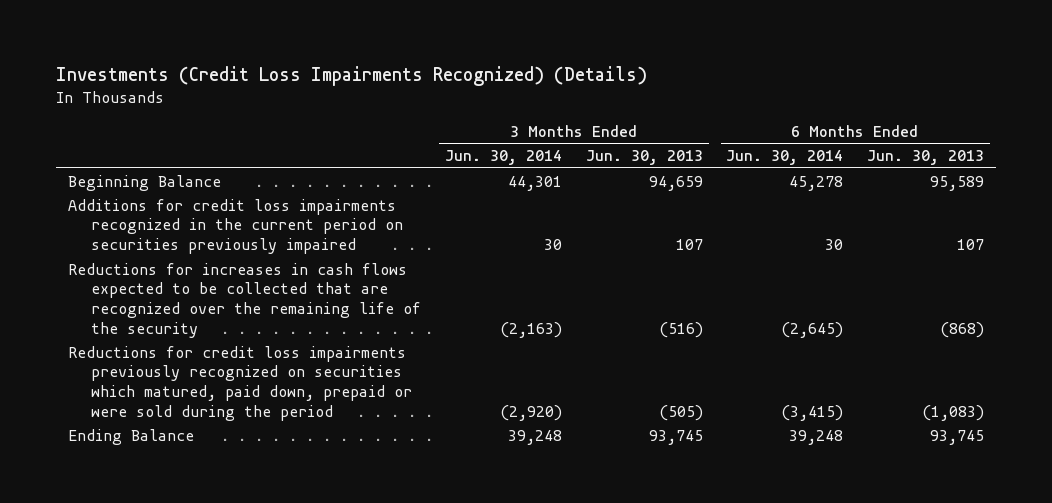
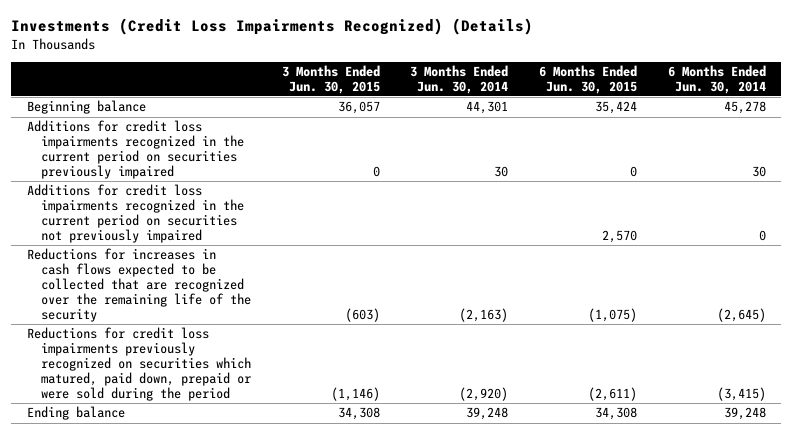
[585,150,703,166] Jun. 30, 2013 -> none
[867,150,985,166] Jun. 30, 2013 -> none
none -> [281,64,380,94] 3 Months Ended Jun. 30, 2015
none -> [539,64,638,94] 6 Months Ended Jun. 30, 2015
[67,174,221,191] Beginning Balance -> [26,100,146,115] Beginning balance
none -> [26,184,244,243] Additions for credit loss impairments recognized in the current period on securities not previously impaired
[67,428,194,445] Ending Balance -> [26,406,125,421] Ending balance

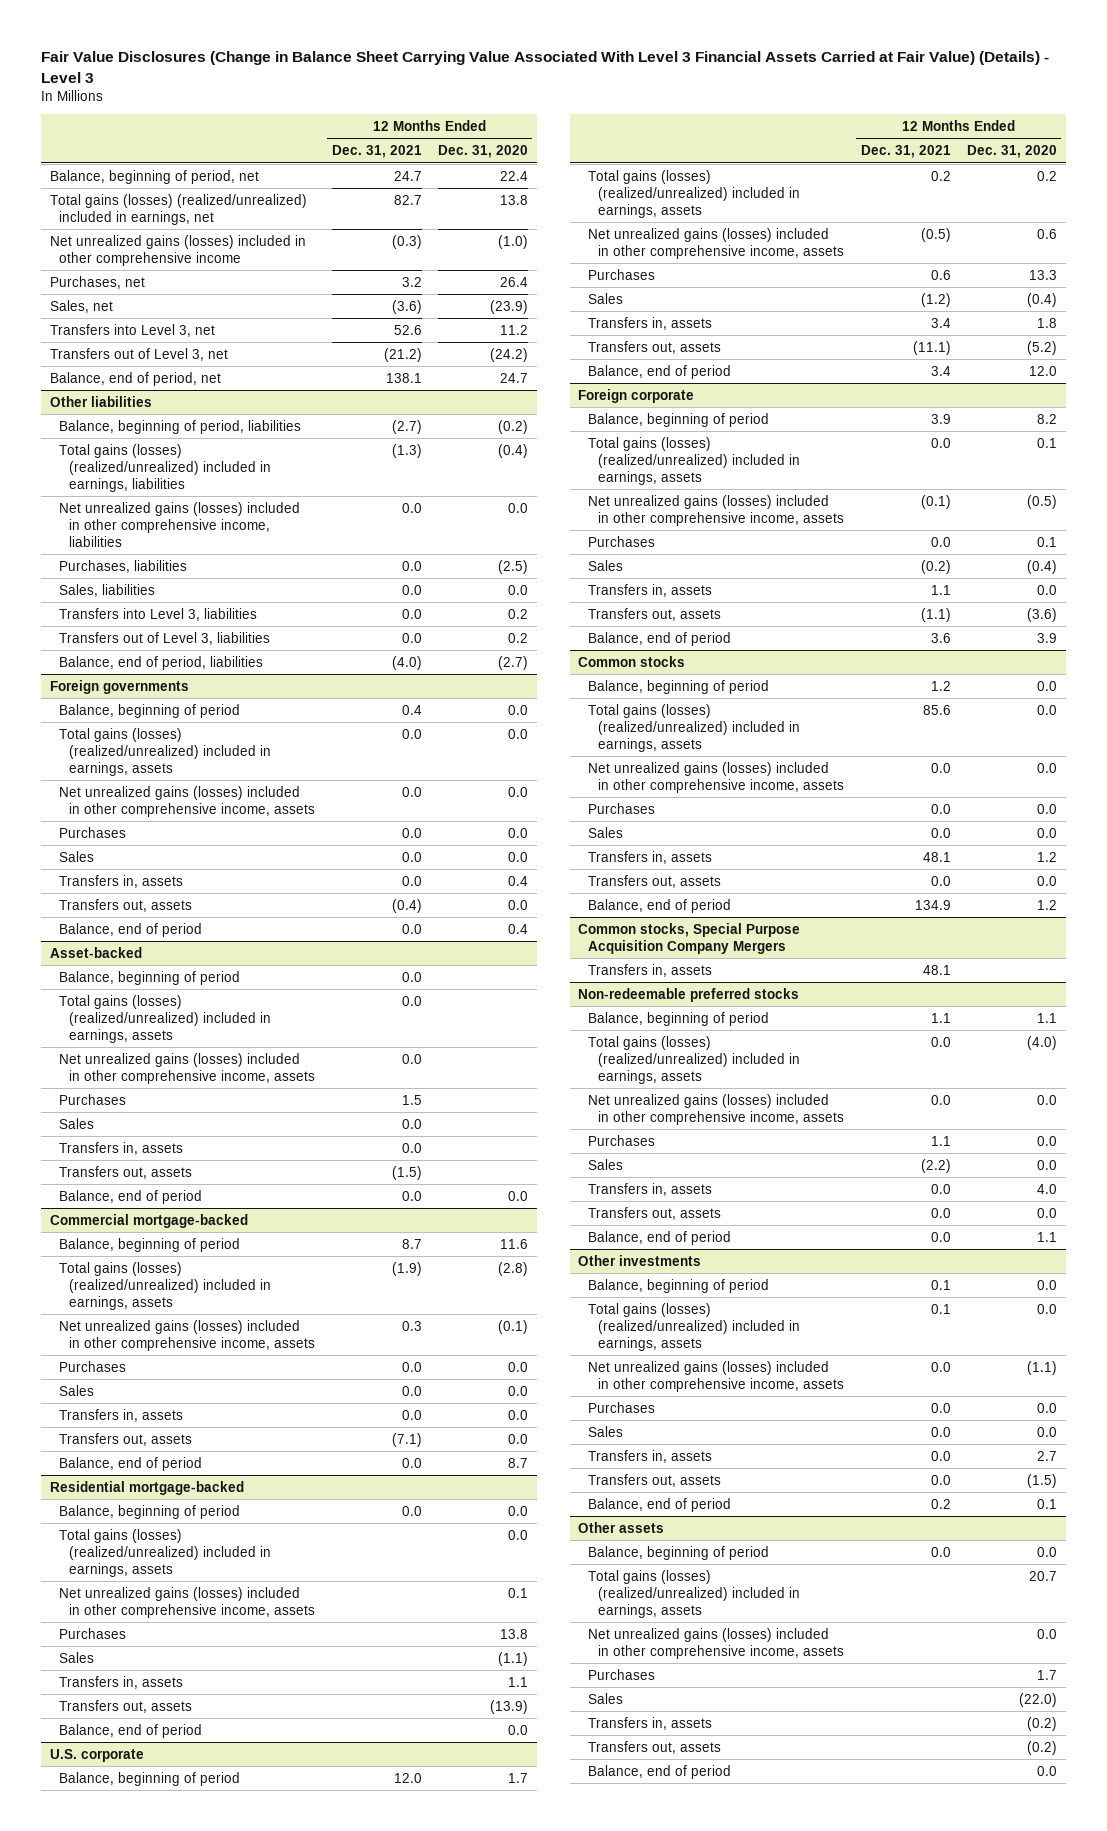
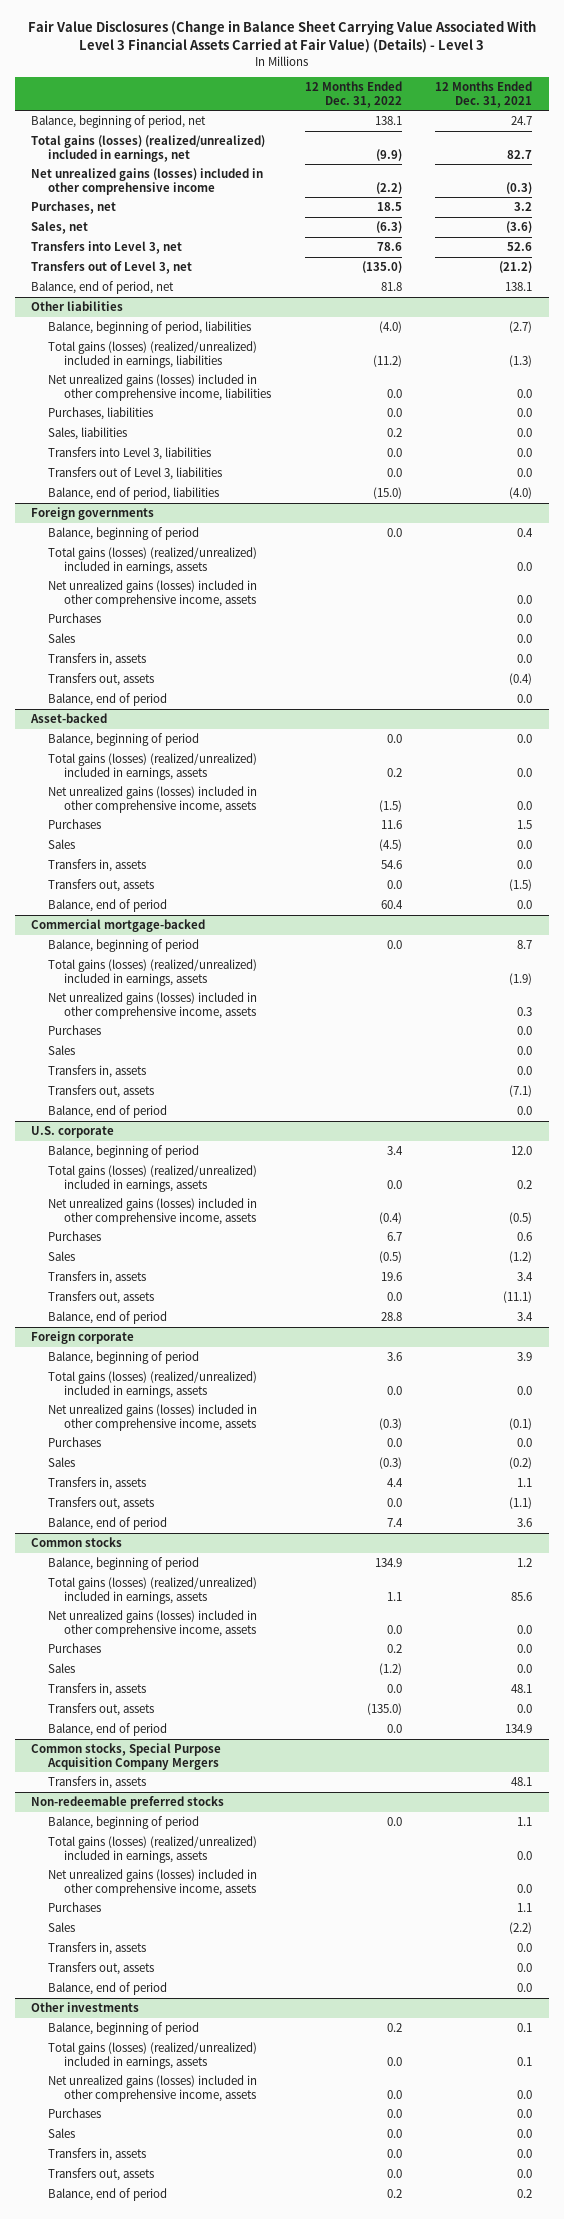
[438,145,529,159] Dec. 31, 2020 -> none
none -> [304,81,402,108] 12 Months Ended Dec. 31, 2022
[49,1480,244,1495] Residential mortgage-backed -> none
[59,1504,241,1519] Balance, beginning of period -> none
[59,1528,271,1577] Total gains (losses) (realized/unrealized) included in earnings, assets -> none
[59,1586,315,1618] Net unrealized gains (losses) included in other comprehensive income, assets -> none
[59,1627,127,1639] Purchases -> none
[59,1651,95,1663] Sales -> none
[59,1675,184,1689] Transfers in, assets -> none
[59,1699,193,1713] Transfers out, assets -> none
[59,1723,203,1738] Balance, end of period -> none
[578,1521,665,1533] Other assets -> none
[588,1545,770,1560] Balance, beginning of period -> none
[588,1569,800,1618] Total gains (losses) (realized/unrealized) included in earnings, assets -> none
[588,1627,844,1659] Net unrealized gains (losses) included in other comprehensive income, assets -> none
[588,1668,656,1680] Purchases -> none
[588,1692,624,1704] Sales -> none
[588,1716,713,1730] Transfers in, assets -> none
[588,1740,722,1754] Transfers out, assets -> none
[588,1764,732,1779] Balance, end of period -> none

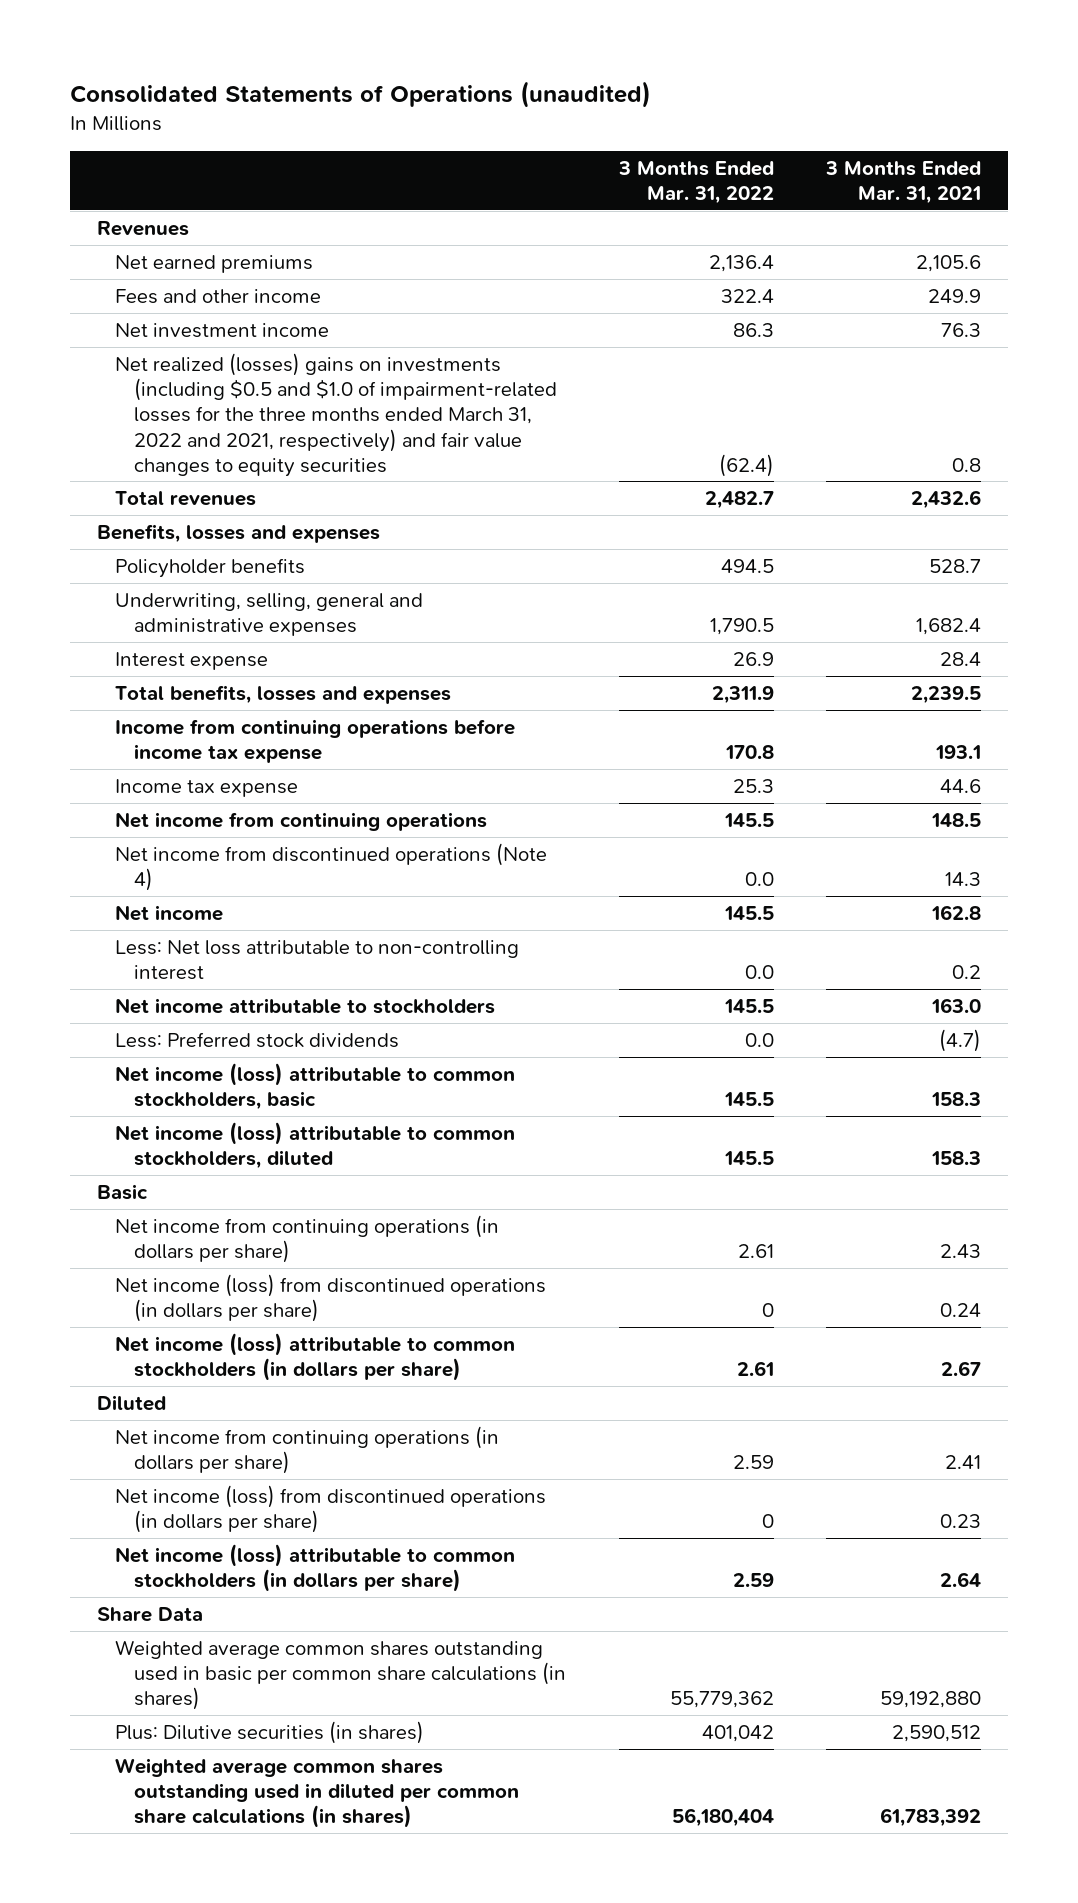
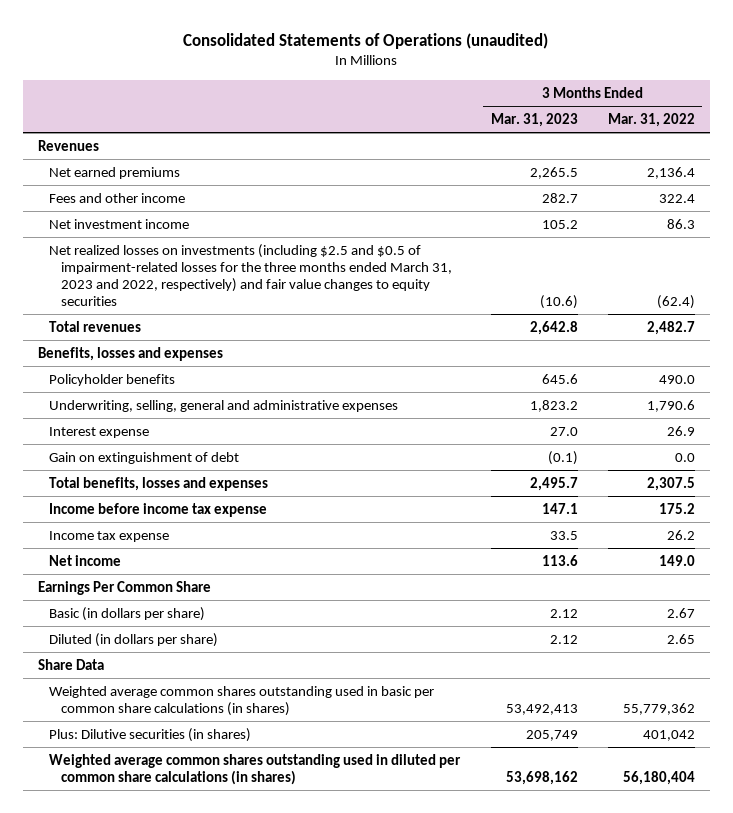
[825,160,982,205] 3 Months Ended Mar. 31, 2021 -> none
none -> [490,112,578,127] Mar. 31, 2023
[115,352,558,477] Net realized (losses) gains on investments (including $0.5 and $1.0 of impairment-related losses for the three months ended March 31, 2022 and 2021, respectively) and fair value changes to equity securities -> [49,243,452,307] Net realized losses on investments (including $2.5 and $0.5 of impairment-related losses for the three months ended March 31, 2023 and 2022, respectively) and fair value changes to equity securities
[720,558,774,573] 494.5 -> [658,374,695,384] 490.0
[709,618,774,636] 1,790.5 -> [646,399,695,412] 1,790.6
[115,811,488,831] Net income from continuing operations -> none
[115,842,548,892] Net income from discontinued operations (Note 4) -> none
[115,939,520,981] Less: Net loss attributable to non-controlling interest -> none
[115,997,496,1014] Net income attributable to stockholders -> none
[115,1031,400,1048] Less: Preferred stock dividends -> none
[115,1062,516,1111] Net income (loss) attributable to common stockholders, basic -> none
[115,1121,516,1170] Net income (loss) attributable to common stockholders, diluted -> none
[96,1183,148,1200] Basic -> none
[115,1214,500,1264] Net income from continuing operations (in dollars per share) -> none
[115,1273,547,1323] Net income (loss) from discontinued operations (in dollars per share) -> none
[96,1394,166,1411] Diluted -> none
[115,1425,500,1475] Net income from continuing operations (in dollars per share) -> none
[115,1484,547,1534] Net income (loss) from discontinued operations (in dollars per share) -> none
none -> [49,451,240,464] Gain on extinguishment of debt
[711,685,774,704] 2,311.9 -> [646,476,695,491] 2,307.5
[115,718,516,764] Income from continuing operations before income tax expense -> [49,502,268,517] Income before income tax expense
[724,745,774,760] 170.8 -> [658,502,695,514] 175.2
[732,778,774,793] 25.3 -> [666,529,695,540] 26.2
[723,905,774,920] 145.5 -> [658,554,695,566] 149.0
none -> [37,580,211,595] Earnings Per Common Share
[115,1332,516,1382] Net income (loss) attributable to common stockholders (in dollars per share) -> [49,606,206,621] Basic (in dollars per share)
[736,1361,774,1377] 2.61 -> [666,607,695,618] 2.67
[115,1543,516,1593] Net income (loss) attributable to common stockholders (in dollars per share) -> [49,632,219,647] Diluted (in dollars per share)
[732,1573,774,1588] 2.59 -> [666,633,695,644] 2.65

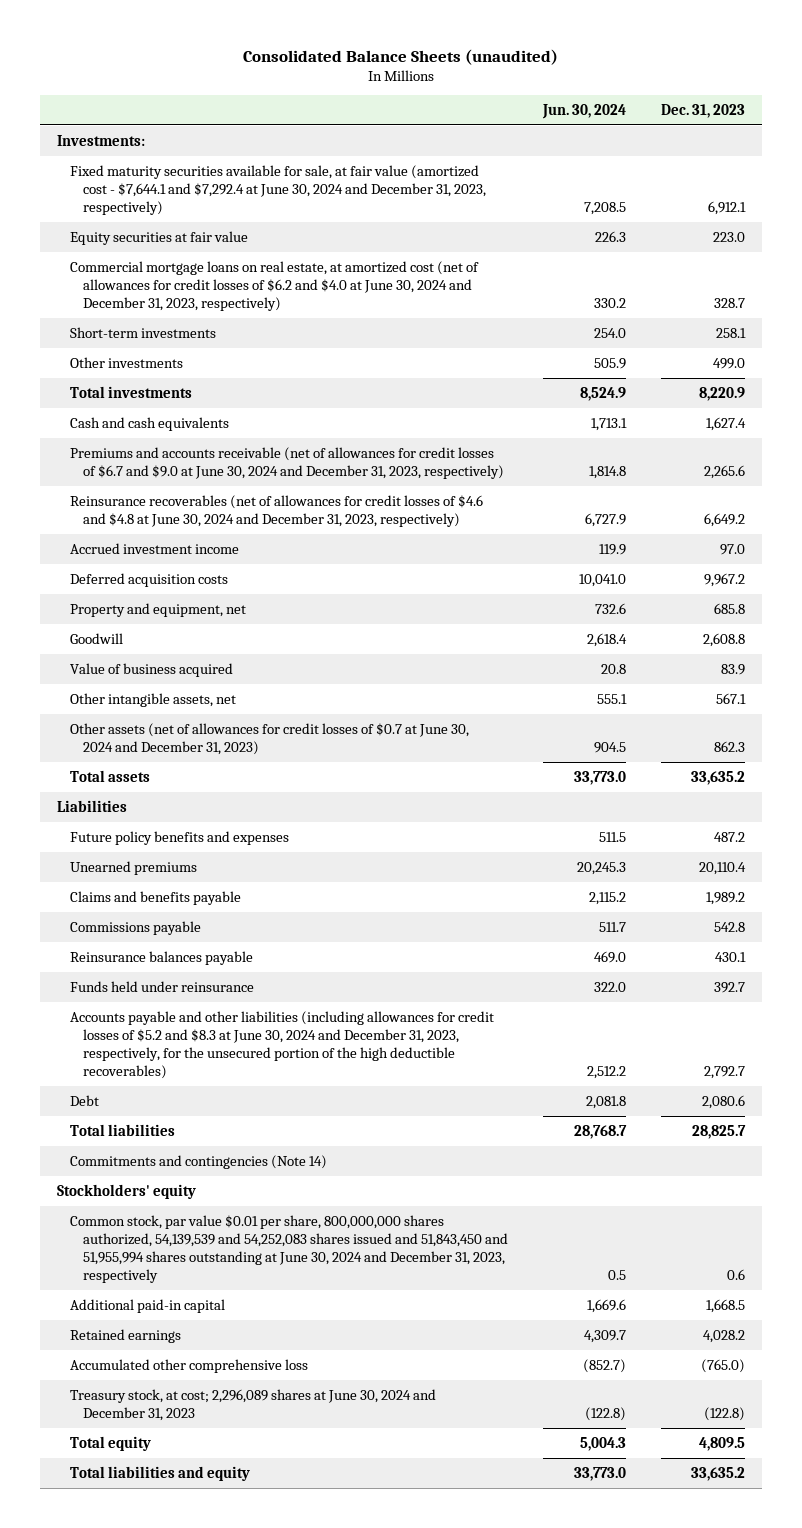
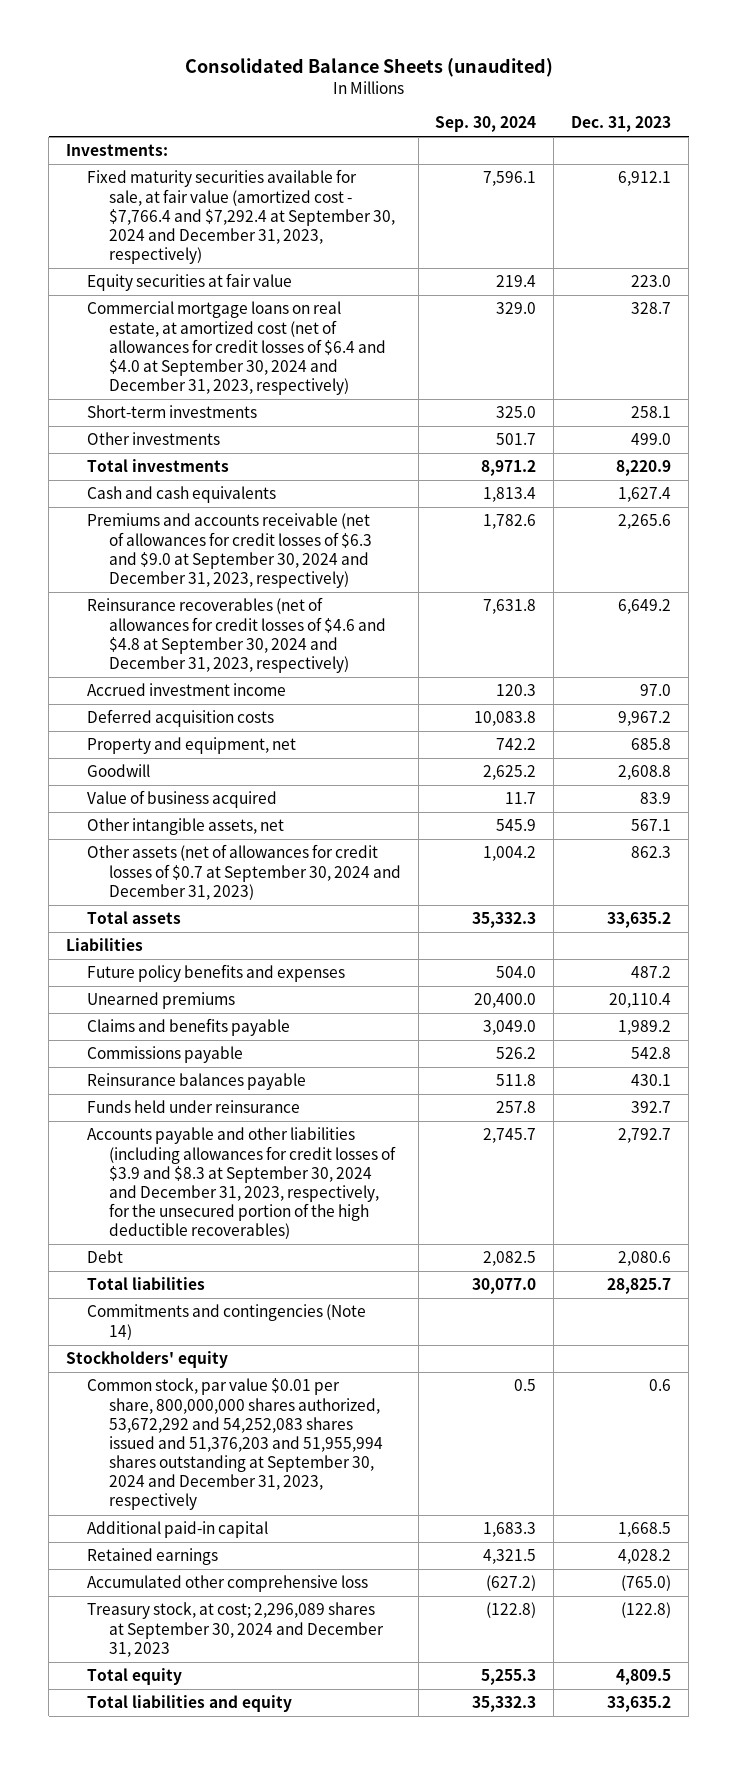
[541,104,626,120] Jun. 30, 2024 -> none
none -> [435,116,537,133] Sep. 30, 2024
[69,164,486,216] Fixed maturity securities available for sale, at fair value (amortized cost - $7,644.1 and $7,292.4 at June 30, 2024 and December 31, 2023, respectively) -> [87,169,395,265] Fixed maturity securities available for sale, at fair value (amortized cost - $7,766.4 and $7,292.4 at September 30, 2024 and December 31, 2023, respectively)
[69,260,479,312] Commercial mortgage loans on real estate, at amortized cost (net of allowances for credit losses of $6.2 and $4.0 at June 30, 2024 and December 31, 2023, respectively) -> [87,301,386,396] Commercial mortgage loans on real estate, at amortized cost (net of allowances for credit losses of $6.4 and $4.0 at September 30, 2024 and December 31, 2023, respectively)
[69,446,504,479] Premiums and accounts receivable (net of allowances for credit losses of $6.7 and $9.0 at June 30, 2024 and December 31, 2023, respectively) -> [87,513,372,588] Premiums and accounts receivable (net of allowances for credit losses of $6.3 and $9.0 at September 30, 2024 and December 31, 2023, respectively)
[69,494,483,527] Reinsurance recoverables (net of allowances for credit losses of $4.6 and $4.8 at June 30, 2024 and December 31, 2023, respectively) -> [87,597,386,673] Reinsurance recoverables (net of allowances for credit losses of $4.6 and $4.8 at September 30, 2024 and December 31, 2023, respectively)
[69,722,469,755] Other assets (net of allowances for credit losses of $0.7 at June 30, 2024 and December 31, 2023) -> [87,844,401,900] Other assets (net of allowances for credit losses of $0.7 at September 30, 2024 and December 31, 2023)
[69,1010,494,1080] Accounts payable and other liabilities (including allowances for credit losses of $5.2 and $8.3 at June 30, 2024 and December 31, 2023, respectively, for the unsecured portion of the high deductible recoverables) -> [87,1127,396,1240] Accounts payable and other liabilities (including allowances for credit losses of $3.9 and $8.3 at September 30, 2024 and December 31, 2023, respectively, for the unsecured portion of the high deductible recoverables)
[69,1214,508,1284] Common stock, par value $0.01 per share, 800,000,000 shares authorized, 54,139,539 and 54,252,083 shares issued and 51,843,450 and 51,955,994 shares outstanding at June 30, 2024 and December 31, 2023, respectively -> [87,1378,383,1511] Common stock, par value $0.01 per share, 800,000,000 shares authorized, 53,672,292 and 54,252,083 shares issued and 51,376,203 and 51,955,994 shares outstanding at September 30, 2024 and December 31, 2023, respectively
[69,1388,436,1421] Treasury stock, at cost; 2,296,089 shares at June 30, 2024 and December 31, 2023 -> [87,1602,384,1657] Treasury stock, at cost; 2,296,089 shares at September 30, 2024 and December 31, 2023

